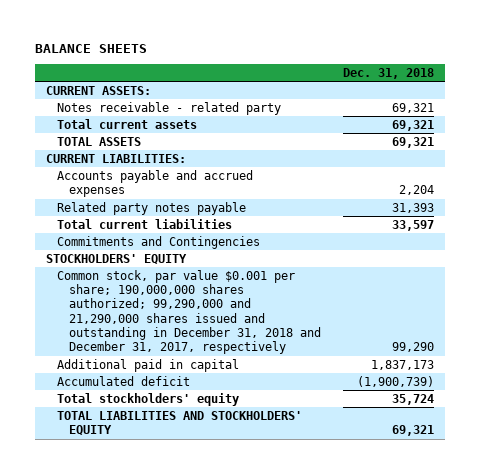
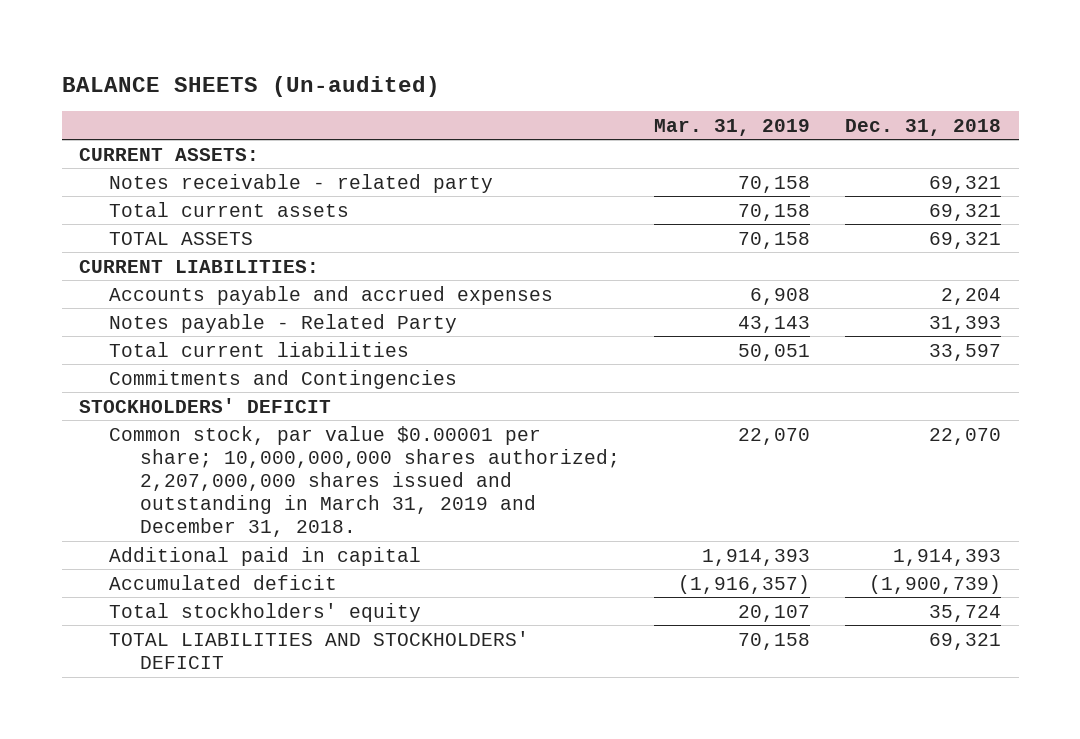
[34,43,147,53] BALANCE SHEETS -> [61,75,440,97] BALANCE SHEETS (Un-audited)
none -> [654,118,811,136] Mar. 31, 2019
[57,201,247,215] Related party notes payable -> [109,313,458,333] Notes payable - Related Party
[45,253,187,264] STOCKHOLDERS' EQUITY -> [79,397,332,413] STOCKHOLDERS' DEFICIT
[57,269,322,354] Common stock, par value $0.001 per share; 190,000,000 shares authorized; 99,290,000 and 21,290,000 shares issued and outstanding in December 31, 2018 and December 31, 2017, respectively -> [109,425,620,538] Common stock, par value $0.00001 per share; 10,000,000,000 shares authorized; 2,207,000,000 shares issued and outstanding in March 31, 2019 and December 31, 2018.
[391,341,434,352] 99,290 -> [929,427,1002,445] 22,070
[370,359,434,370] 1,837,173 -> [893,548,1002,566] 1,914,393
[57,410,303,436] TOTAL LIABILITIES AND STOCKHOLDERS' EQUITY -> [109,630,530,669] TOTAL LIABILITIES AND STOCKHOLDERS' DEFICIT

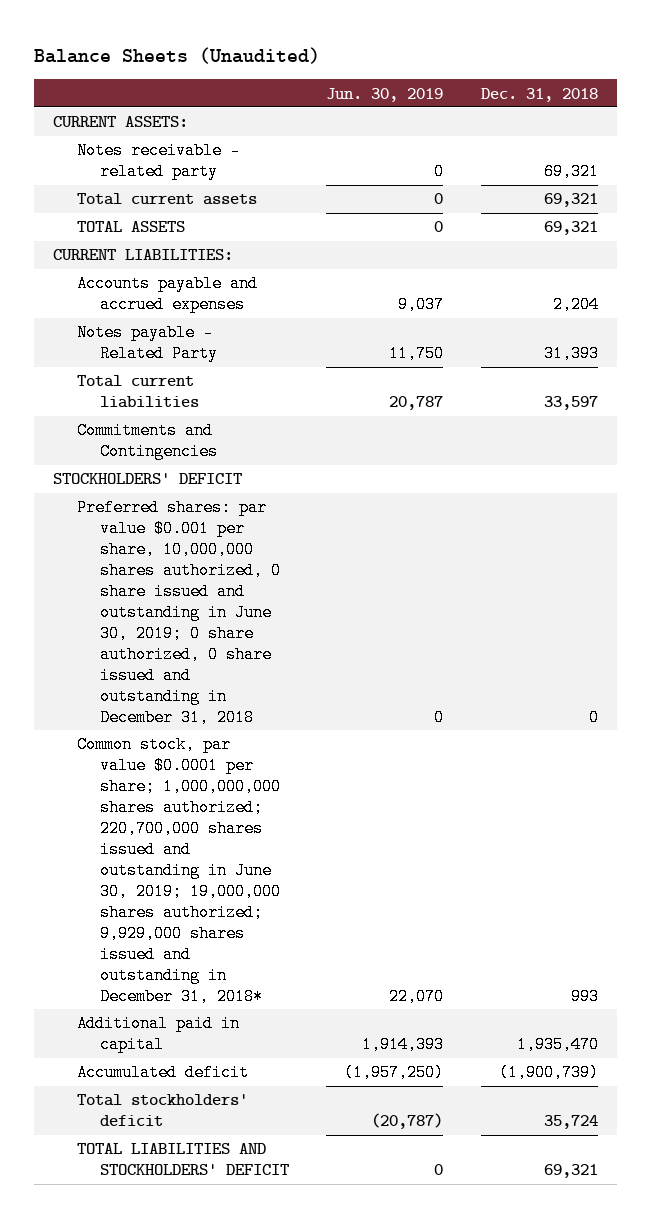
[61,75,440,97] BALANCE SHEETS (Un-audited) -> [34,46,321,64] Balance Sheets (Unaudited)
[654,118,811,136] Mar. 31, 2019 -> none
none -> [326,87,444,102] Jun. 30, 2019
none -> [76,499,281,727] Preferred shares: par value $0.001 per share, 10,000,000 shares authorized, 0 share issued and outstanding in June 30, 2019; 0 share authorized, 0 share issued and outstanding in December 31, 2018
[109,425,620,538] Common stock, par value $0.00001 per share; 10,000,000,000 shares authorized; 2,207,000,000 shares issued and outstanding in March 31, 2019 and December 31, 2018. -> [76,736,281,1006] Common stock, par value $0.0001 per share; 1,000,000,000 shares authorized; 220,700,000 shares issued and outstanding in June 30, 2019; 19,000,000 shares authorized; 9,929,000 shares issued and outstanding in December 31, 2018*
[929,427,1002,445] 22,070 -> [570,988,599,1006] 993
[893,548,1002,566] 1,914,393 -> [516,1036,599,1054] 1,935,470
[109,602,422,622] Total stockholders' equity -> [76,1094,248,1127] Total stockholders' deficit

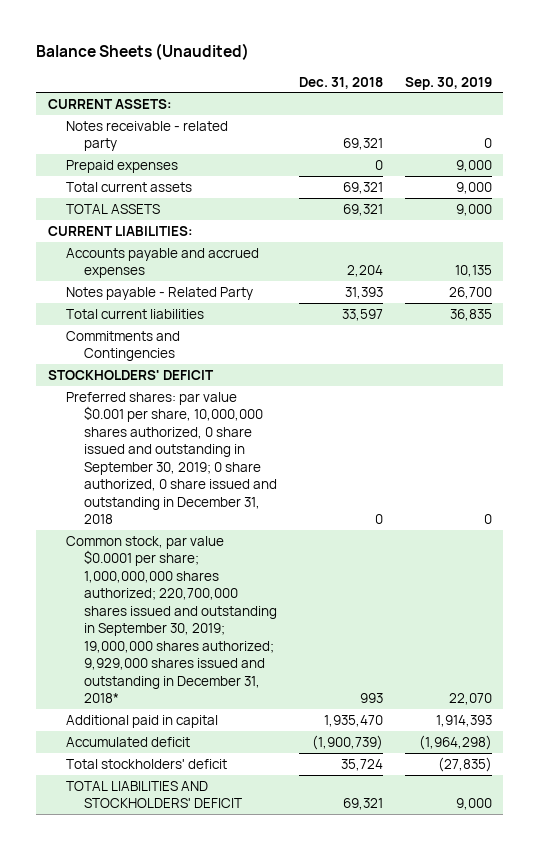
[326,87,444,102] Jun. 30, 2019 -> none
none -> [405,76,493,90] Sep. 30, 2019
none -> [65,159,178,173] Prepaid expenses
[76,499,281,727] Preferred shares: par value $0.001 per share, 10,000,000 shares authorized, 0 share issued and outstanding in June 30, 2019; 0 share authorized, 0 share issued and outstanding in December 31, 2018 -> [65,391,277,525] Preferred shares: par value $0.001 per share, 10,000,000 shares authorized, 0 share issued and outstanding in September 30, 2019; 0 share authorized, 0 share issued and outstanding in December 31, 2018
[76,736,281,1006] Common stock, par value $0.0001 per share; 1,000,000,000 shares authorized; 220,700,000 shares issued and outstanding in June 30, 2019; 19,000,000 shares authorized; 9,929,000 shares issued and outstanding in December 31, 2018* -> [65,535,277,704] Common stock, par value $0.0001 per share; 1,000,000,000 shares authorized; 220,700,000 shares issued and outstanding in September 30, 2019; 19,000,000 shares authorized; 9,929,000 shares issued and outstanding in December 31, 2018*

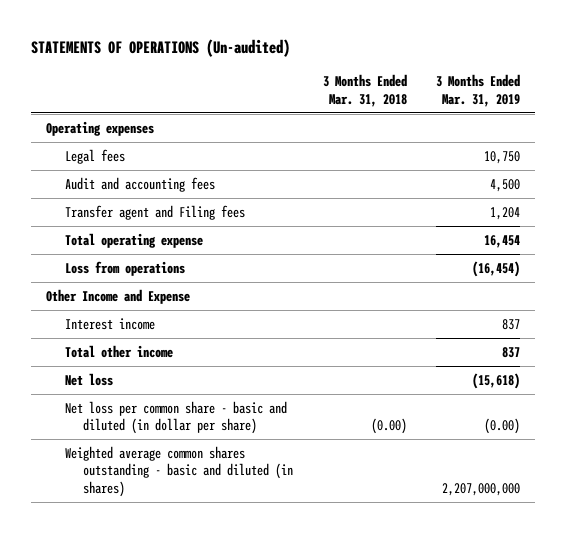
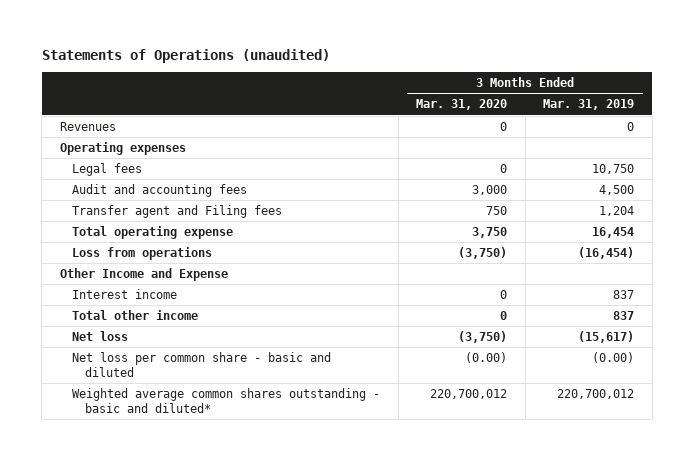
[31,39,291,58] STATEMENTS OF OPERATIONS (Un-audited) -> [41,49,330,64] Statements of Operations (unaudited)
[322,74,407,107] 3 Months Ended Mar. 31, 2018 -> none
none -> [416,99,508,111] Mar. 31, 2020
none -> [59,121,116,131] Revenues
[472,372,521,389] (15,618) -> [578,330,635,343] (15,617)
[64,400,287,435] Net loss per common share - basic and diluted (in dollar per share) -> [72,351,332,378] Net loss per common share - basic and diluted
[64,445,294,497] Weighted average common shares outstanding - basic and diluted (in shares) -> [72,387,381,414] Weighted average common shares outstanding - basic and diluted*
[442,482,521,496] 2,207,000,000 -> [557,388,635,399] 220,700,012

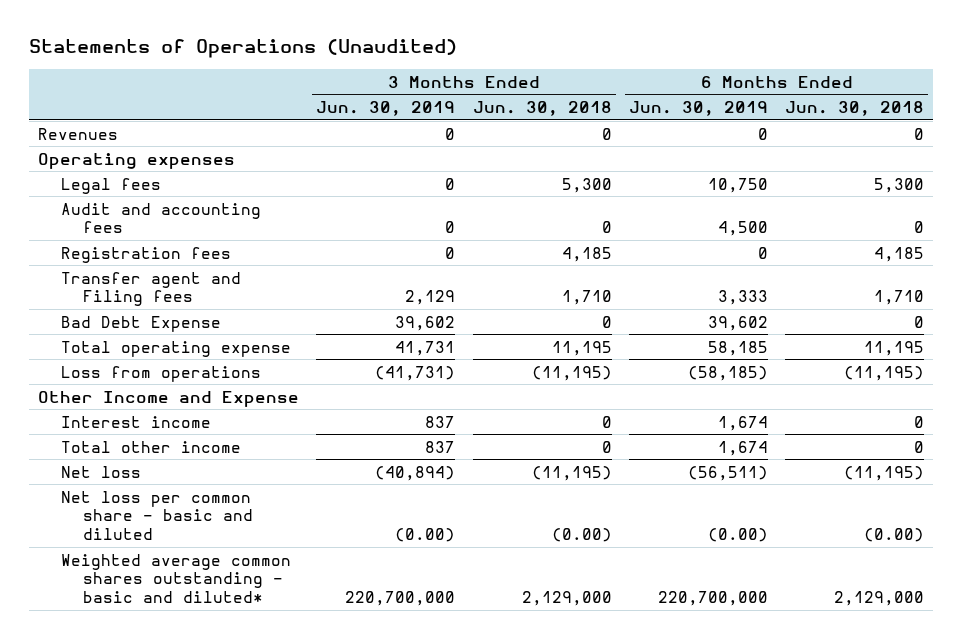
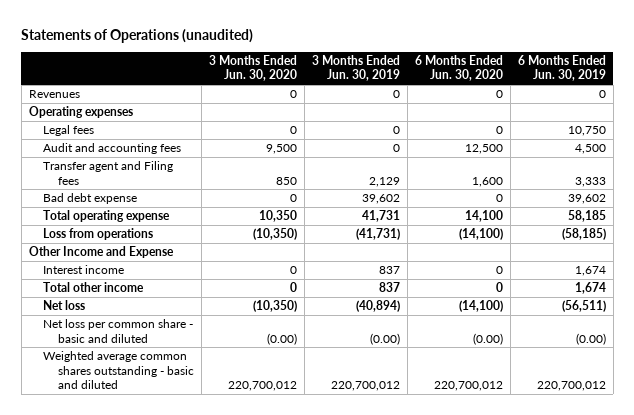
[29,39,458,59] Statements of Operations (Unaudited) -> [21,28,254,43] Statements of Operations (unaudited)
[472,100,612,116] Jun. 30, 2018 -> none
[785,100,925,116] Jun. 30, 2018 -> none
none -> [209,55,298,82] 3 Months Ended Jun. 30, 2020
none -> [414,55,503,82] 6 Months Ended Jun. 30, 2020
[60,246,231,263] Registration fees -> none
[60,315,221,332] Bad Debt Expense -> [43,193,138,205] Bad debt expense
[60,553,291,603] Weighted average common shares outstanding - basic and diluted* -> [43,351,195,389] Weighted average common shares outstanding - basic and diluted
[345,590,456,606] 220,700,000 -> [330,380,400,391] 220,700,012
[657,590,768,606] 220,700,000 -> [536,380,606,391] 220,700,012

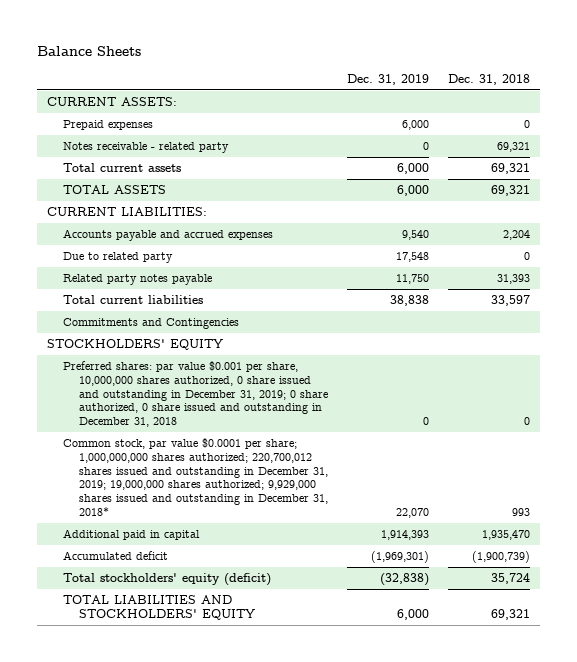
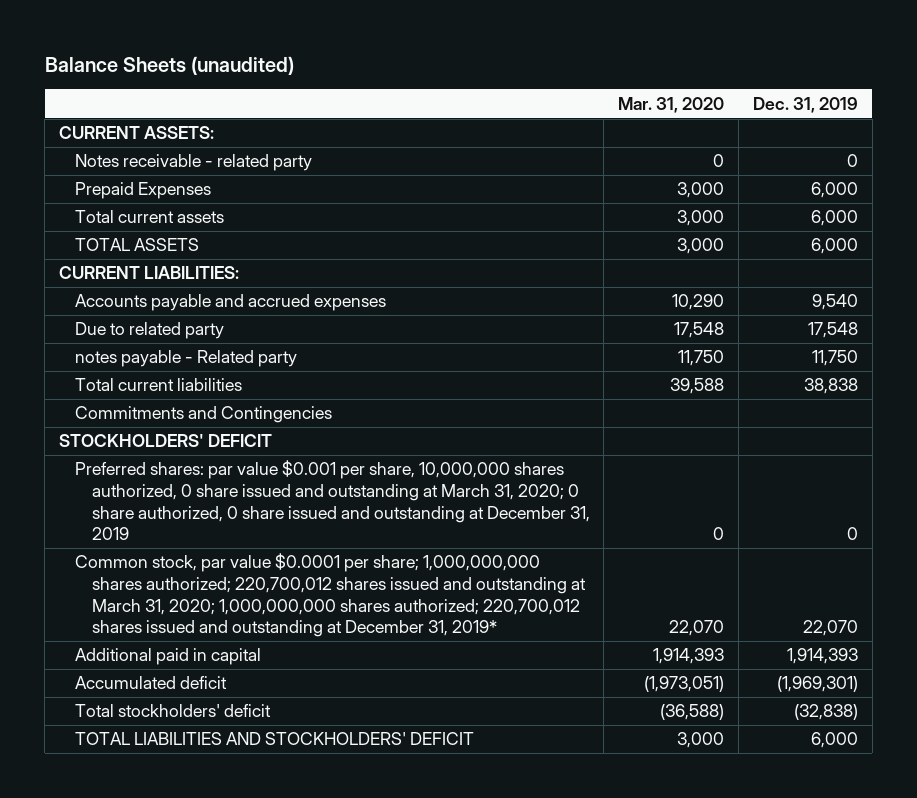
[37,45,142,56] Balance Sheets -> [44,55,294,75] Balance Sheets (unaudited)
[448,73,531,85] Dec. 31, 2018 -> none
none -> [618,96,725,113] Mar. 31, 2020
[62,120,153,131] Prepaid expenses -> none
none -> [75,182,212,200] Prepaid Expenses
[62,274,212,286] Related party notes payable -> [75,350,298,368] notes payable - Related party
[46,339,223,351] STOCKHOLDERS' EQUITY -> [59,434,273,448] STOCKHOLDERS' DEFICIT
[62,361,328,427] Preferred shares: par value $0.001 per share, 10,000,000 shares authorized, 0 share issued and outstanding in December 31, 2019; 0 share authorized, 0 share issued and outstanding in December 31, 2018 -> [75,460,590,541] Preferred shares: par value $0.001 per share, 10,000,000 shares authorized, 0 share issued and outstanding at March 31, 2020; 0 share authorized, 0 share issued and outstanding at December 31, 2019
[62,438,328,516] Common stock, par value $0.0001 per share; 1,000,000,000 shares authorized; 220,700,012 shares issued and outstanding in December 31, 2019; 19,000,000 shares authorized; 9,929,000 shares issued and outstanding in December 31, 2018* -> [75,553,586,638] Common stock, par value $0.0001 per share; 1,000,000,000 shares authorized; 220,700,012 shares issued and outstanding at March 31, 2020; 1,000,000,000 shares authorized; 220,700,012 shares issued and outstanding at December 31, 2019*
[62,573,271,587] Total stockholders' equity (deficit) -> [75,704,272,718] Total stockholders' deficit
[62,595,255,620] TOTAL LIABILITIES AND STOCKHOLDERS' EQUITY -> [75,732,475,746] TOTAL LIABILITIES AND STOCKHOLDERS' DEFICIT

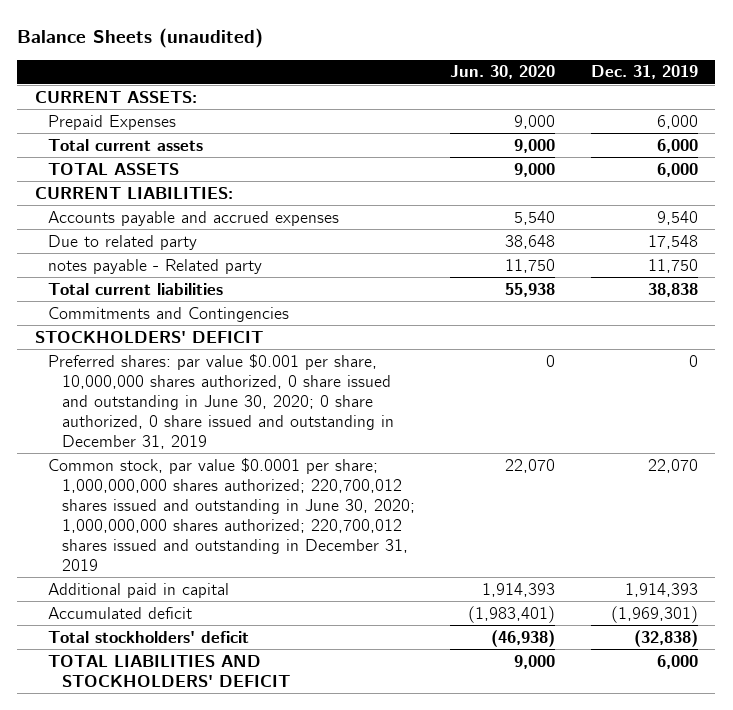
[618,96,725,113] Mar. 31, 2020 -> none
none -> [450,65,556,80] Jun. 30, 2020
[75,154,313,172] Notes receivable - related party -> none
[75,460,590,541] Preferred shares: par value $0.001 per share, 10,000,000 shares authorized, 0 share issued and outstanding at March 31, 2020; 0 share authorized, 0 share issued and outstanding at December 31, 2019 -> [48,353,394,449] Preferred shares: par value $0.001 per share, 10,000,000 shares authorized, 0 share issued and outstanding in June 30, 2020; 0 share authorized, 0 share issued and outstanding in December 31, 2019
[75,553,586,638] Common stock, par value $0.0001 per share; 1,000,000,000 shares authorized; 220,700,012 shares issued and outstanding at March 31, 2020; 1,000,000,000 shares authorized; 220,700,012 shares issued and outstanding at December 31, 2019* -> [48,457,415,571] Common stock, par value $0.0001 per share; 1,000,000,000 shares authorized; 220,700,012 shares issued and outstanding in June 30, 2020; 1,000,000,000 shares authorized; 220,700,012 shares issued and outstanding in December 31, 2019

